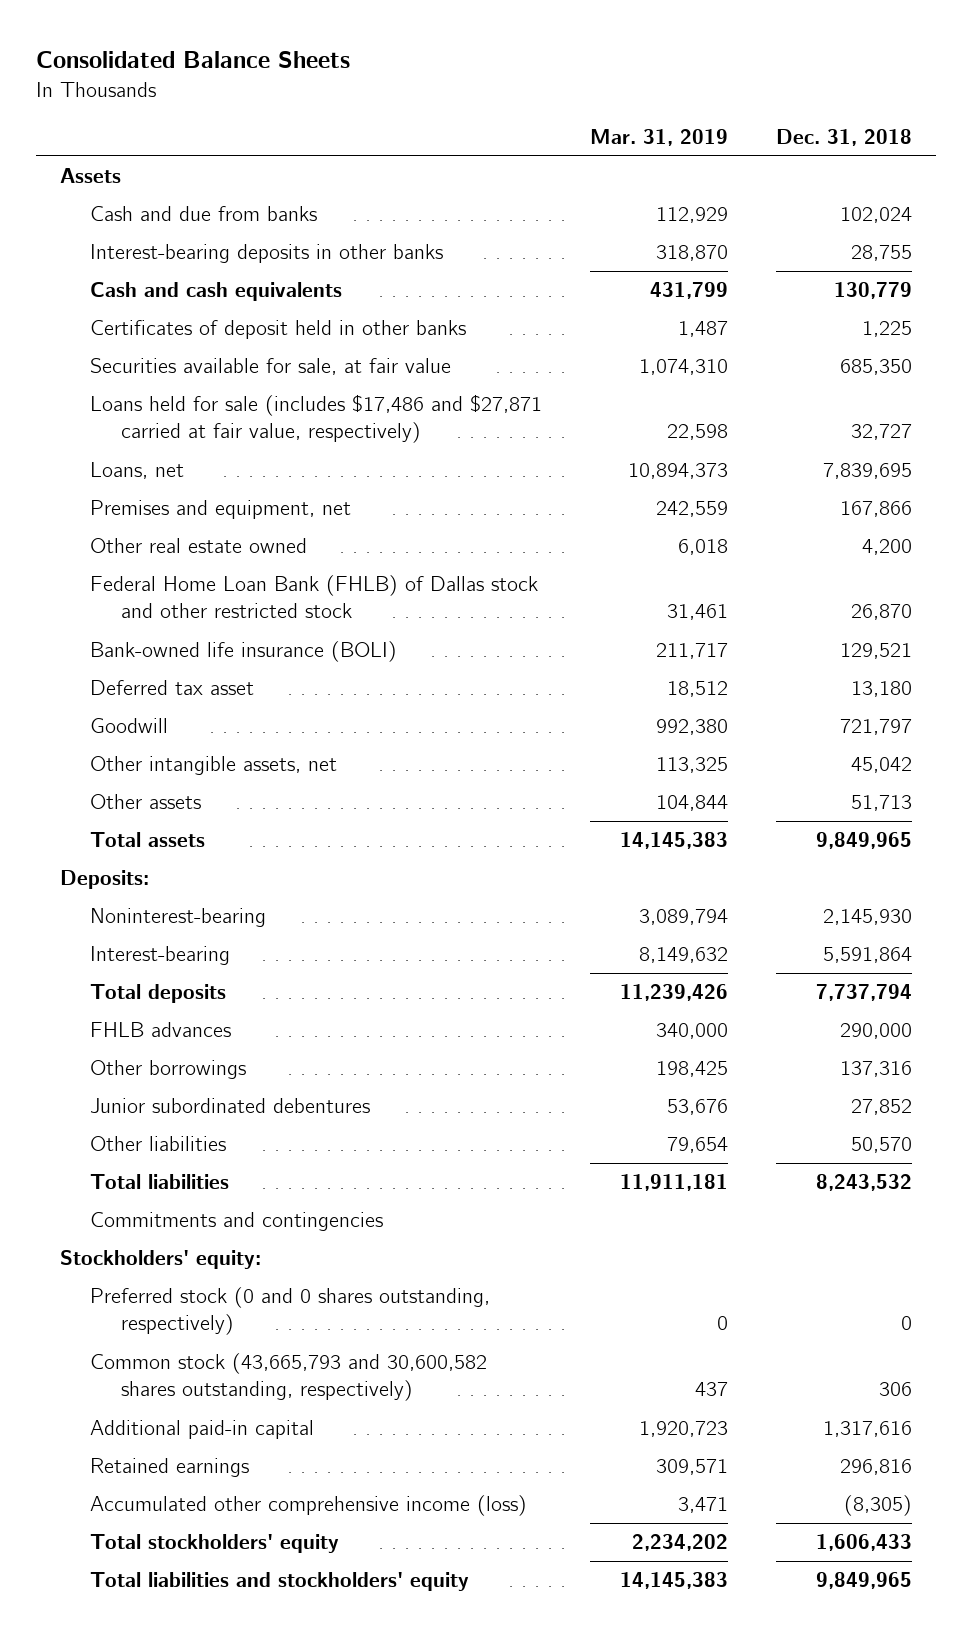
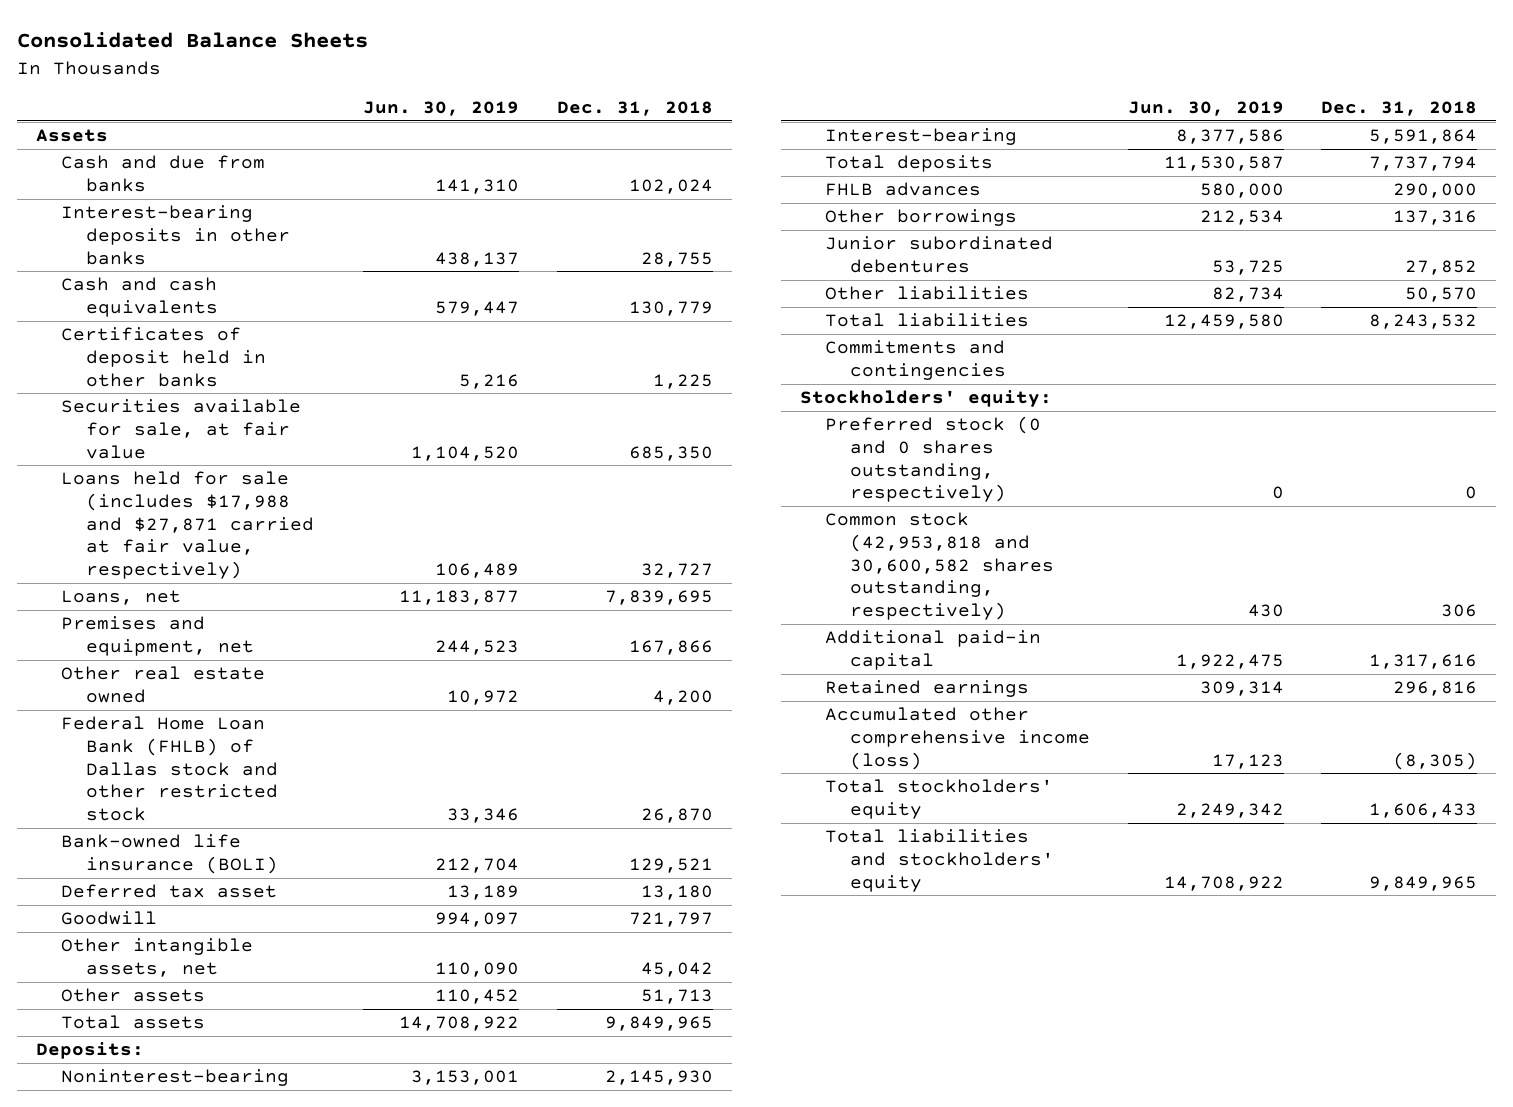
[590,128,729,146] Mar. 31, 2019 -> none
none -> [363,100,520,116] Jun. 30, 2019
[90,394,543,444] Loans held for sale (includes $17,486 and $27,871 carried at fair value, respectively) -> [60,471,314,579] Loans held for sale (includes $17,988 and $27,871 carried at fair value, respectively)
[90,1353,488,1402] Common stock (43,665,793 and 30,600,582 shares outstanding, respectively) -> [824,512,1054,620] Common stock (42,953,818 and 30,600,582 shares outstanding, respectively)

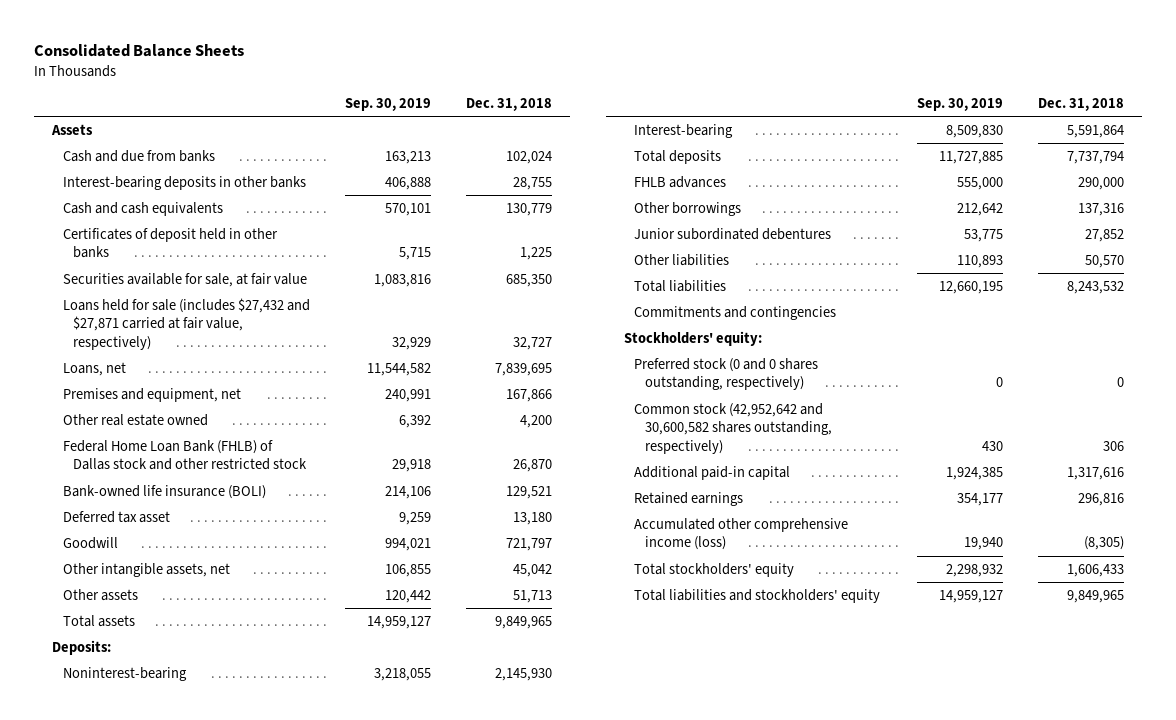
[363,100,520,116] Jun. 30, 2019 -> none
none -> [344,98,431,112] Sep. 30, 2019
[60,471,314,579] Loans held for sale (includes $17,988 and $27,871 carried at fair value, respectively) -> [62,297,310,350] Loans held for sale (includes $27,432 and $27,871 carried at fair value, respectively)
[824,512,1054,620] Common stock (42,953,818 and 30,600,582 shares outstanding, respectively) -> [634,402,832,454] Common stock (42,952,642 and 30,600,582 shares outstanding, respectively)

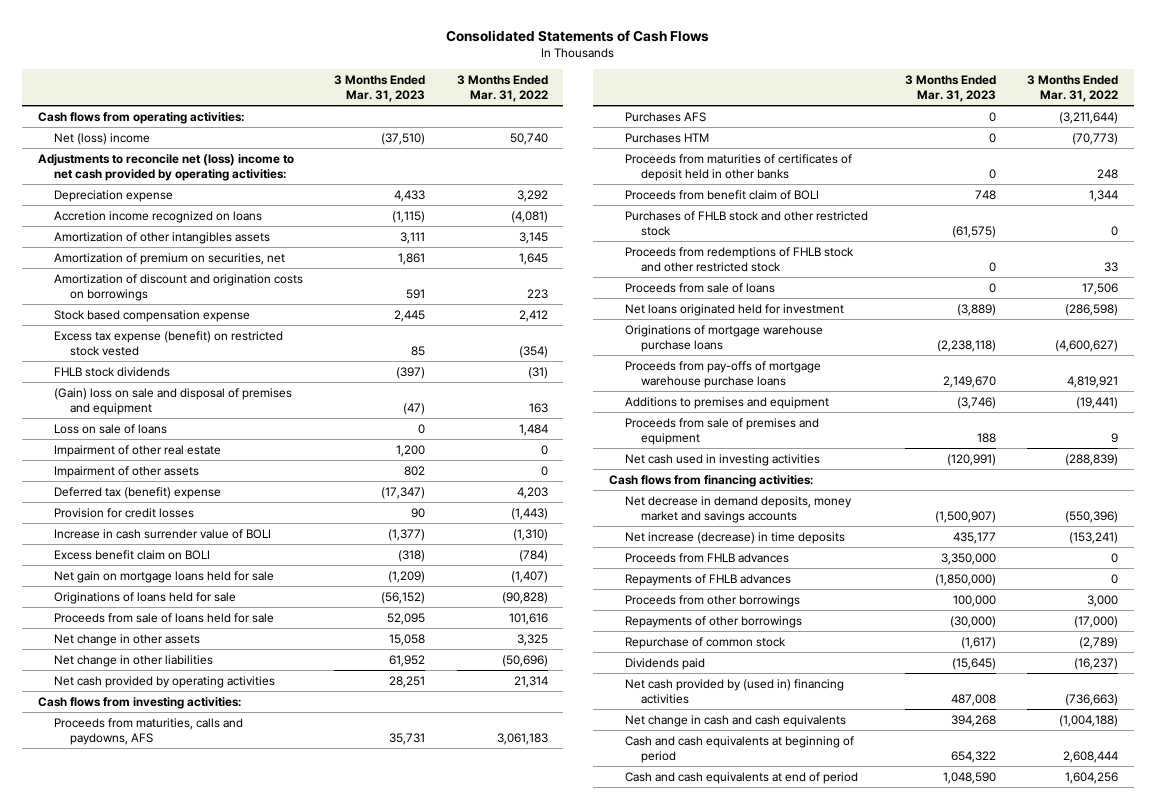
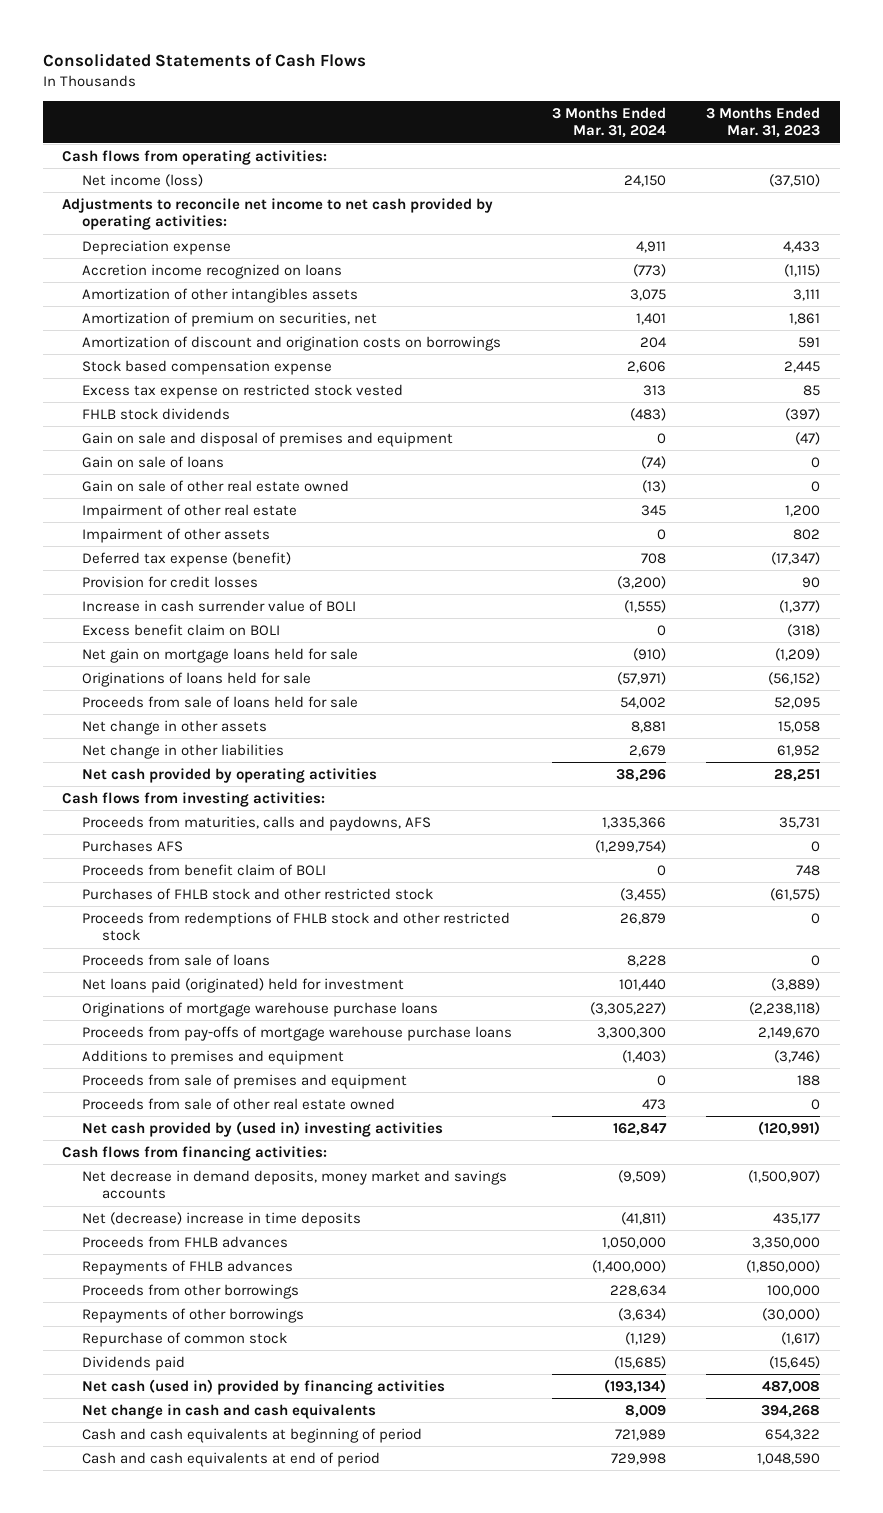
[456,75,548,103] 3 Months Ended Mar. 31, 2022 -> none
none -> [552,106,667,139] 3 Months Ended Mar. 31, 2024
[54,132,151,145] Net (loss) income -> [82,173,204,187] Net income (loss)
[38,153,295,181] Adjustments to reconcile net (loss) income to net cash provided by operating activities: -> [62,197,494,231] Adjustments to reconcile net income to net cash provided by operating activities:
[54,330,284,356] Excess tax expense (benefit) on restricted stock vested -> [82,383,404,399] Excess tax expense on restricted stock vested
[54,387,293,415] (Gain) loss on sale and disposal of premises and equipment -> [82,431,454,447] Gain on sale and disposal of premises and equipment
[54,423,168,434] Loss on sale of loans -> [82,455,225,468] Gain on sale of loans
none -> [82,479,350,492] Gain on sale of other real estate owned
[54,486,222,499] Deferred tax (benefit) expense -> [82,551,292,567] Deferred tax expense (benefit)
[624,132,709,143] Purchases HTM -> none
[624,153,852,181] Proceeds from maturities of certificates of deposit held in other banks -> none
[624,303,844,316] Net loans originated held for investment -> [82,977,405,993] Net loans paid (originated) held for investment
none -> [82,1097,396,1110] Proceeds from sale of other real estate owned
[624,453,820,466] Net cash used in investing activities -> [82,1120,444,1137] Net cash provided by (used in) investing activities
[624,531,845,544] Net increase (decrease) in time deposits -> [82,1211,362,1227] Net (decrease) increase in time deposits
[624,678,844,704] Net cash provided by (used in) financing activities -> [82,1378,446,1395] Net cash (used in) provided by financing activities

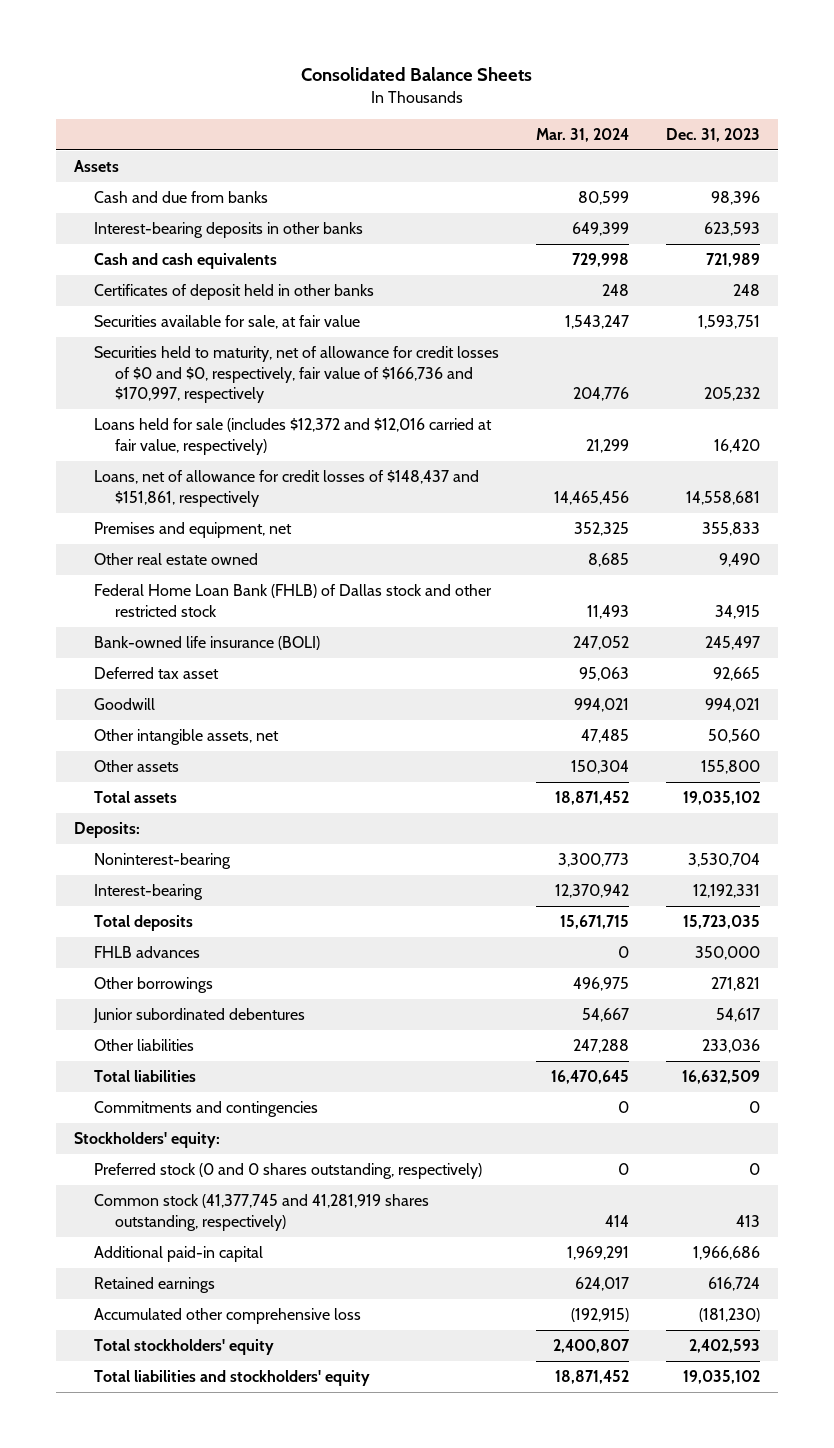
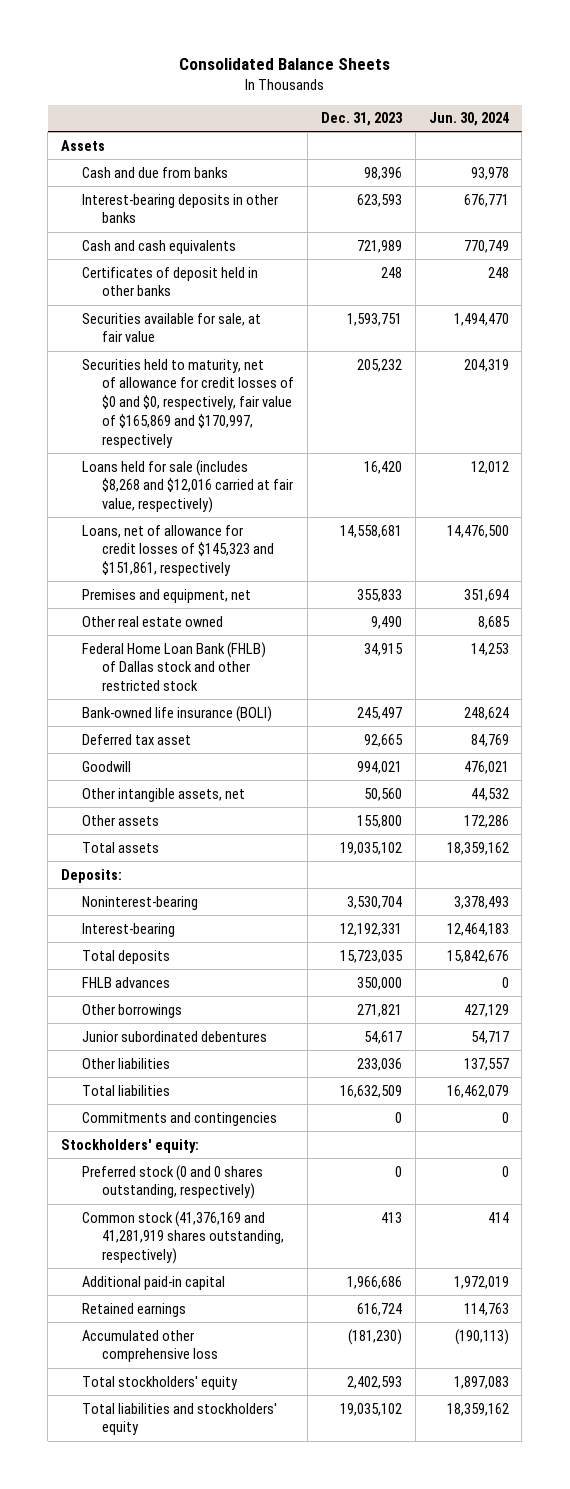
[536,127,630,142] Mar. 31, 2024 -> none
none -> [428,112,509,127] Jun. 30, 2024
[94,346,500,404] Securities held to maturity, net of allowance for credit losses of $0 and $0, respectively, fair value of $166,736 and $170,997, respectively -> [81,358,295,448] Securities held to maturity, net of allowance for credit losses of $0 and $0, respectively, fair value of $165,869 and $170,997, respectively
[94,418,493,455] Loans held for sale (includes $12,372 and $12,016 carried at fair value, respectively) -> [81,459,294,514] Loans held for sale (includes $8,268 and $12,016 carried at fair value, respectively)
[94,470,480,507] Loans, net of allowance for credit losses of $148,437 and $151,861, respectively -> [81,524,275,577] Loans, net of allowance for credit losses of $145,323 and $151,861, respectively
[94,1194,430,1231] Common stock (41,377,745 and 41,281,919 shares outstanding, respectively) -> [81,1210,285,1265] Common stock (41,376,169 and 41,281,919 shares outstanding, respectively)

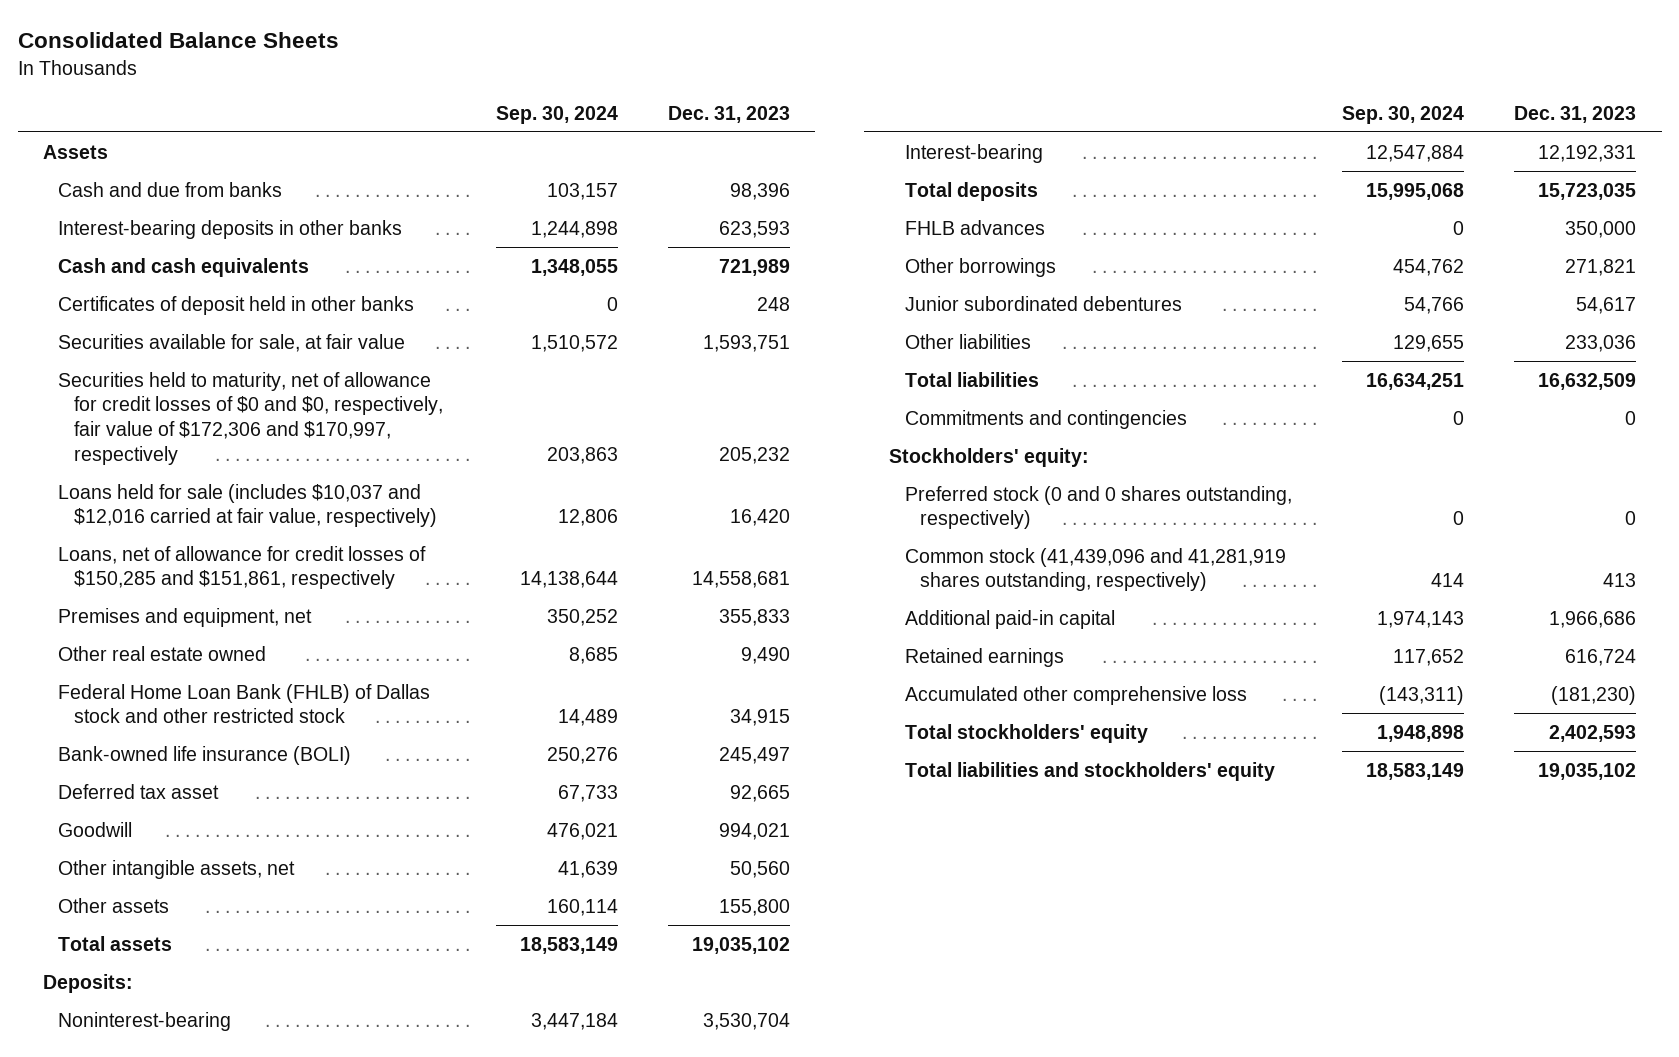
[428,112,509,127] Jun. 30, 2024 -> none
none -> [495,105,618,124] Sep. 30, 2024
[81,358,295,448] Securities held to maturity, net of allowance for credit losses of $0 and $0, respectively, fair value of $165,869 and $170,997, respectively -> [58,371,443,465] Securities held to maturity, net of allowance for credit losses of $0 and $0, respectively, fair value of $172,306 and $170,997, respectively
[81,459,294,514] Loans held for sale (includes $8,268 and $12,016 carried at fair value, respectively) -> [58,483,437,528] Loans held for sale (includes $10,037 and $12,016 carried at fair value, respectively)
[81,524,275,577] Loans, net of allowance for credit losses of $145,323 and $151,861, respectively -> [58,545,427,590] Loans, net of allowance for credit losses of $150,285 and $151,861, respectively
[81,1210,285,1265] Common stock (41,376,169 and 41,281,919 shares outstanding, respectively) -> [904,547,1286,592] Common stock (41,439,096 and 41,281,919 shares outstanding, respectively)

